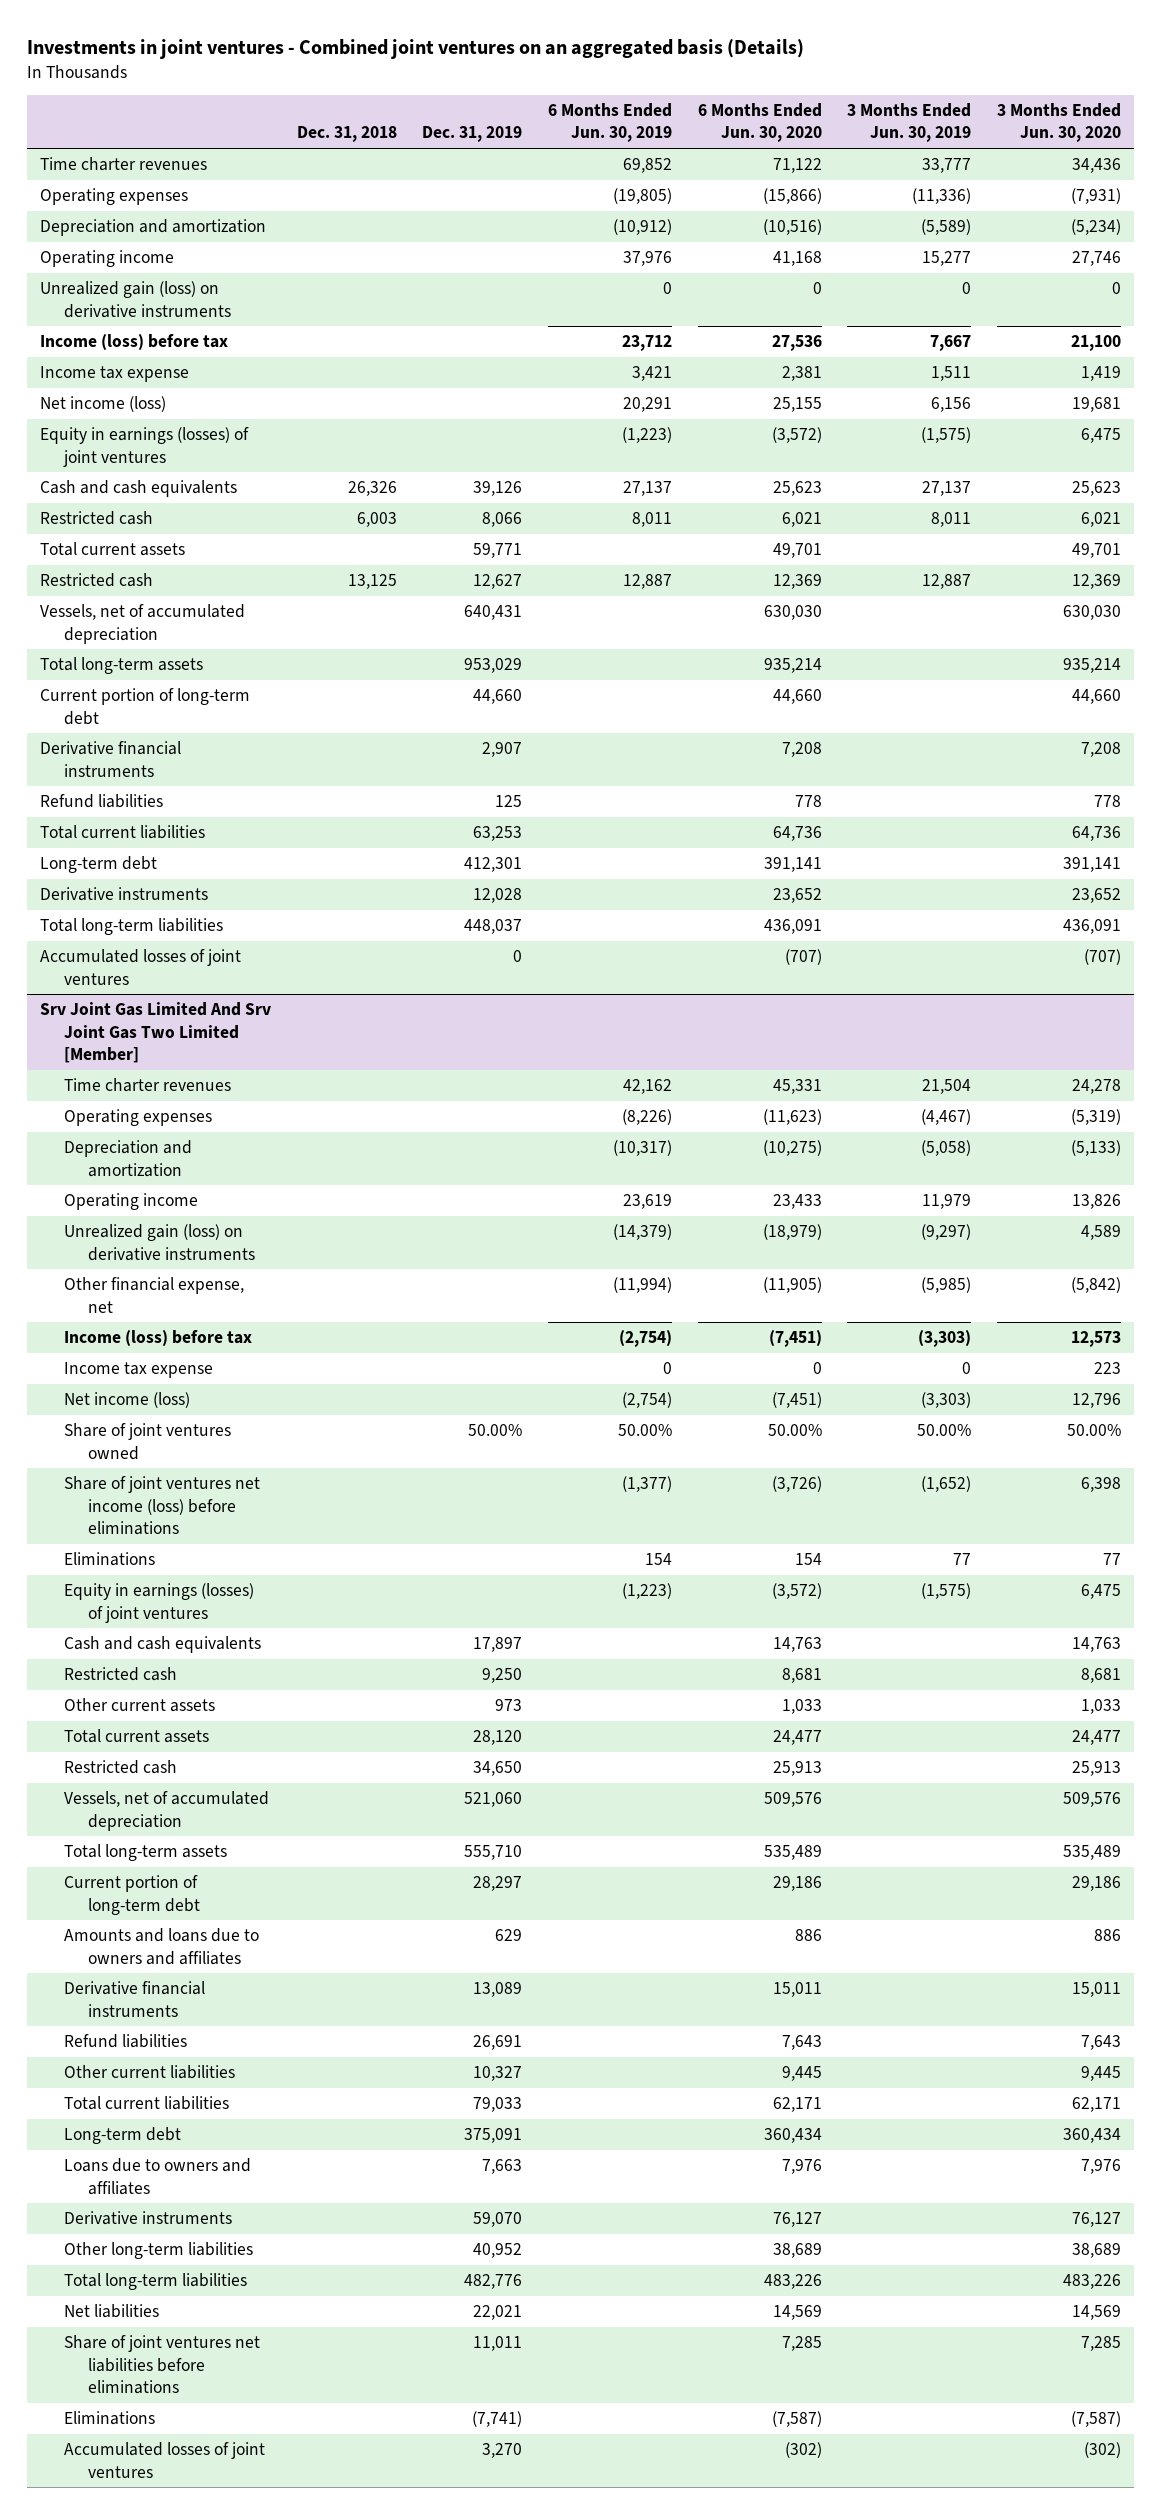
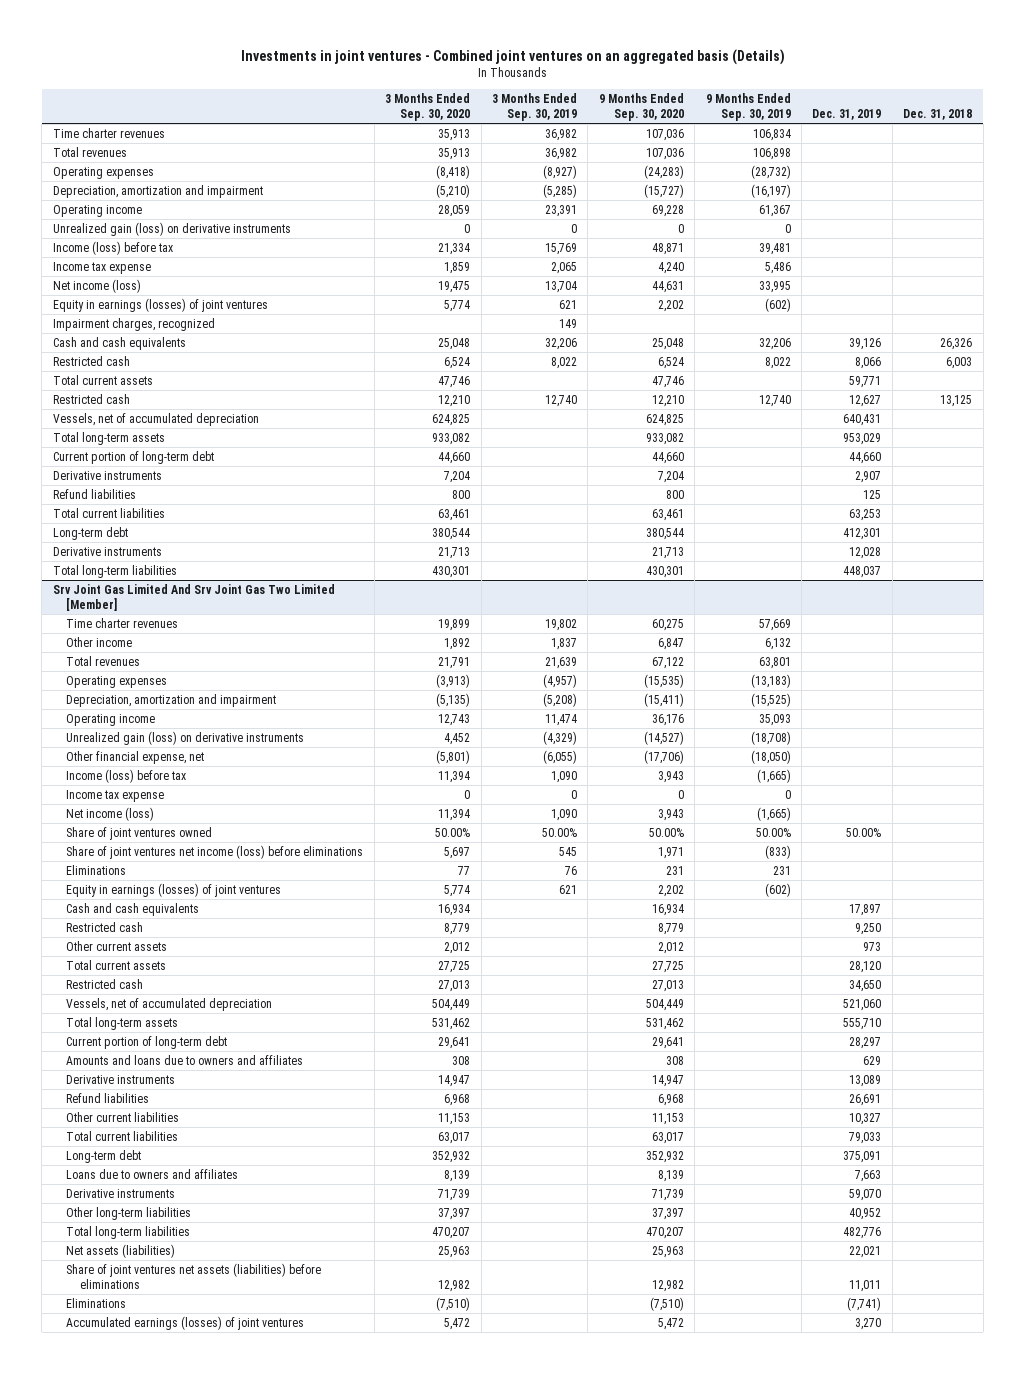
[547,103,672,143] 6 Months Ended Jun. 30, 2019 -> none
[697,103,822,143] 6 Months Ended Jun. 30, 2020 -> none
[847,103,972,143] 3 Months Ended Jun. 30, 2019 -> none
[996,103,1121,143] 3 Months Ended Jun. 30, 2020 -> none
none -> [385,92,471,122] 3 Months Ended Sep. 30, 2020
none -> [492,92,578,122] 3 Months Ended Sep. 30, 2019
none -> [598,92,684,122] 9 Months Ended Sep. 30, 2020
none -> [705,92,791,122] 9 Months Ended Sep. 30, 2019
none -> [52,146,127,157] Total revenues
[40,219,267,237] Depreciation and amortization -> [52,184,263,198] Depreciation, amortization and impairment
none -> [52,317,215,331] Impairment charges, recognized
[40,741,182,777] Derivative financial instruments -> [52,470,162,480] Derivative instruments
[40,949,242,985] Accumulated losses of joint ventures -> none
none -> [66,636,133,647] Other income
none -> [66,655,141,666] Total revenues
[63,1140,192,1177] Depreciation and amortization -> [66,693,277,707] Depreciation, amortization and impairment
[63,1981,205,2017] Derivative financial instruments -> [66,1074,176,1084] Derivative instruments
[63,2304,159,2319] Net liabilities -> [66,1243,176,1258] Net assets (liabilities)
[63,2335,260,2394] Share of joint ventures net liabilities before eliminations -> [66,1262,322,1289] Share of joint ventures net assets (liabilities) before eliminations
[63,2442,265,2478] Accumulated losses of joint ventures -> [66,1315,305,1330] Accumulated earnings (losses) of joint ventures

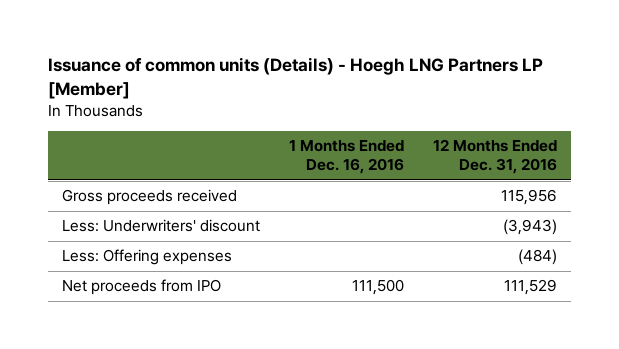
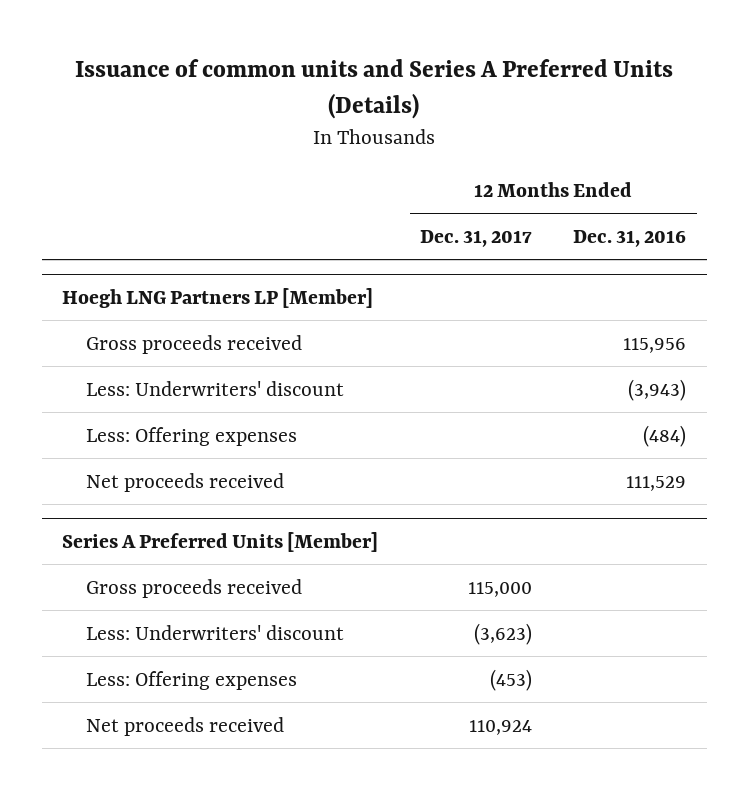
[47,57,543,100] Issuance of common units (Details) - Hoegh LNG Partners LP [Member] -> [75,59,674,120] Issuance of common units and Series A Preferred Units (Details)
[288,140,404,175] 1 Months Ended Dec. 16, 2016 -> none
none -> [419,229,532,247] Dec. 31, 2017
none -> [62,287,374,308] Hoegh LNG Partners LP [Member]
[62,279,222,296] Net proceeds from IPO -> [85,472,284,492] Net proceeds received
none -> [62,531,379,552] Series A Preferred Units [Member]
none -> [85,578,302,598] Gross proceeds received
none -> [85,624,344,640] Less: Underwriters' discount
none -> [85,670,297,690] Less: Offering expenses
none -> [85,716,284,736] Net proceeds received

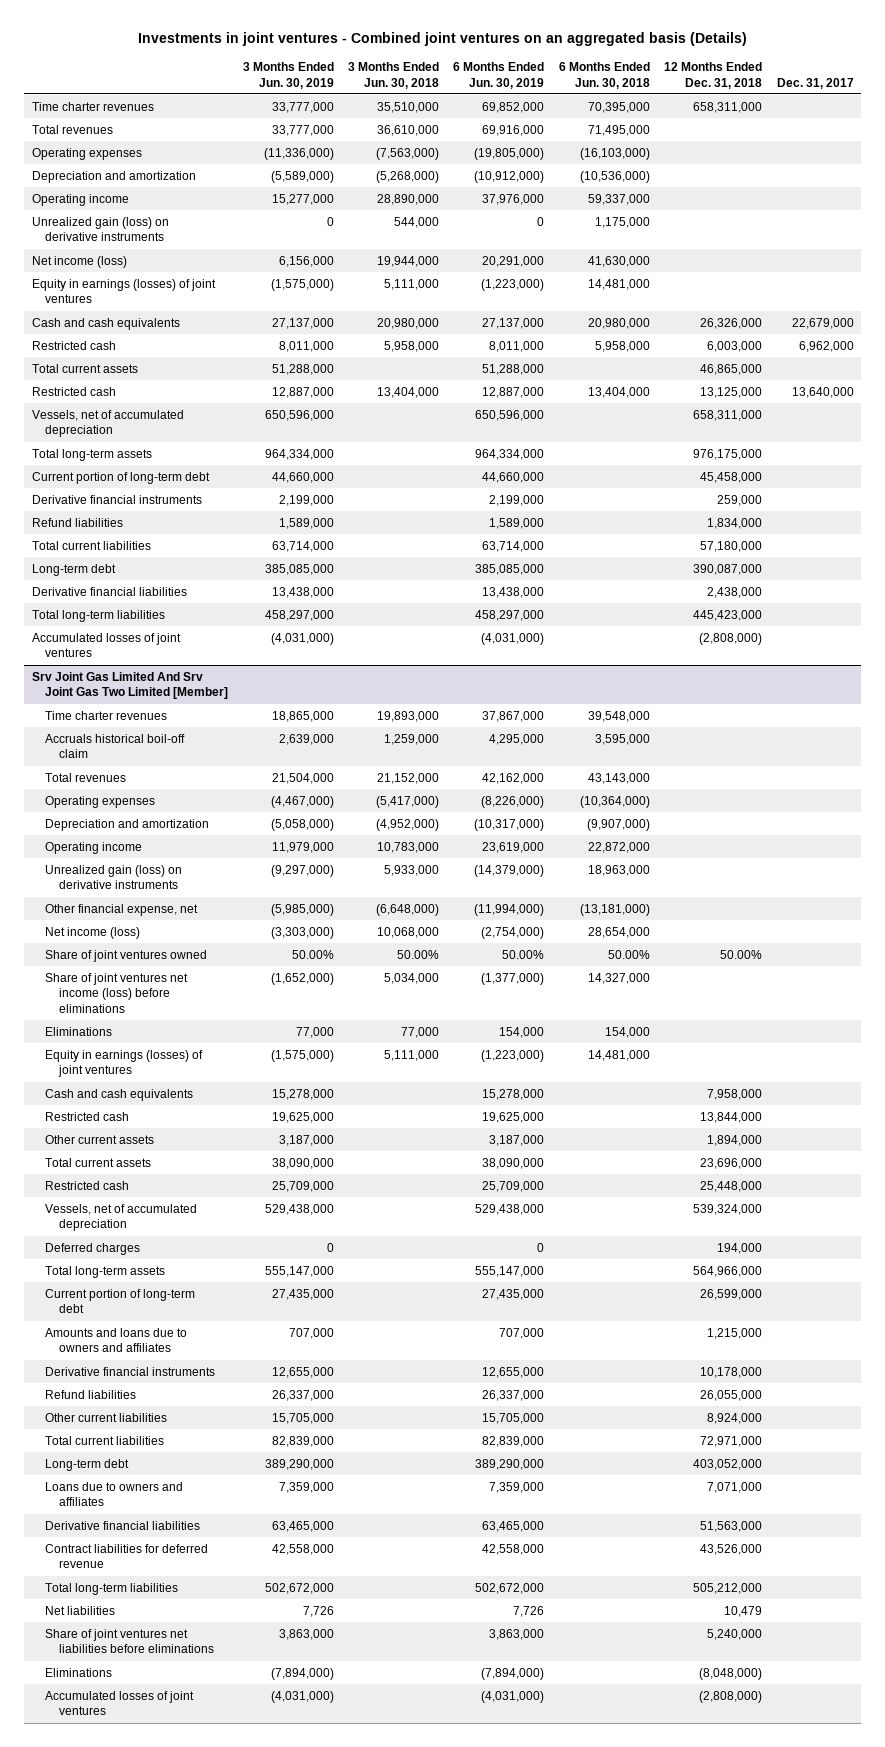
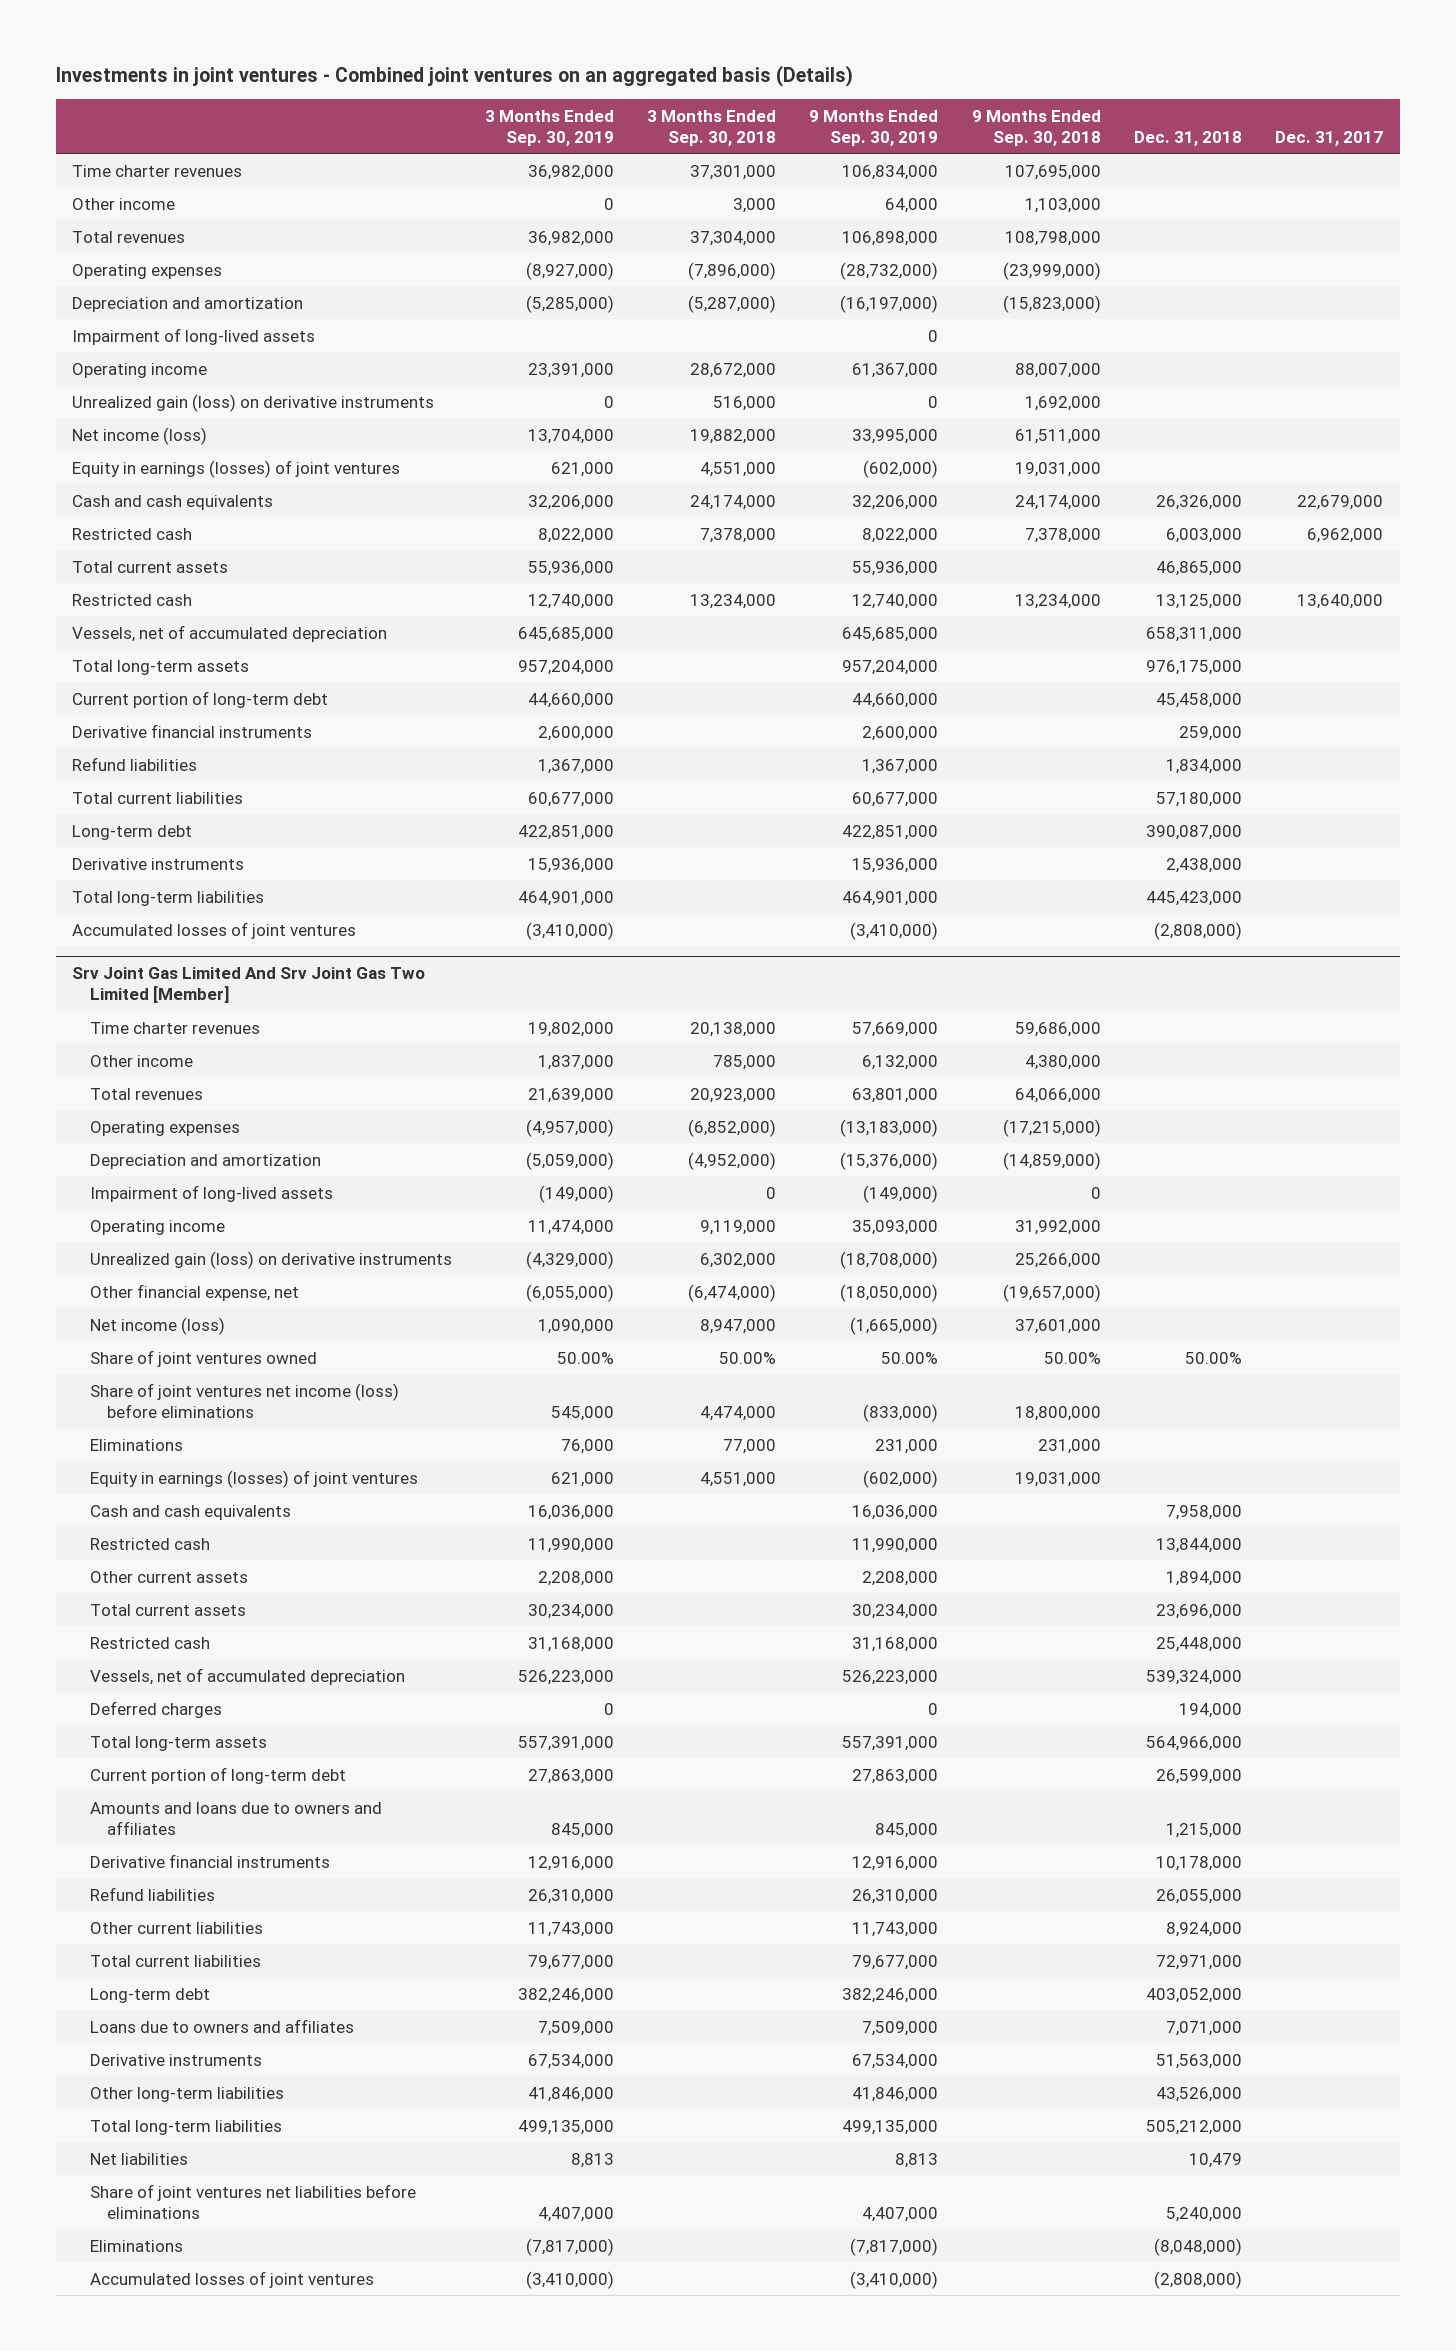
[242,61,334,89] 3 Months Ended Jun. 30, 2019 -> none
[347,61,439,89] 3 Months Ended Jun. 30, 2018 -> none
[453,61,545,89] 6 Months Ended Jun. 30, 2019 -> none
[558,61,650,89] 6 Months Ended Jun. 30, 2018 -> none
[664,61,763,89] 12 Months Ended Dec. 31, 2018 -> none
none -> [484,109,614,146] 3 Months Ended Sep. 30, 2019
none -> [647,109,777,146] 3 Months Ended Sep. 30, 2018
none -> [809,109,939,146] 9 Months Ended Sep. 30, 2019
none -> [971,109,1101,146] 9 Months Ended Sep. 30, 2018
none -> [1134,130,1243,146] Dec. 31, 2018
none -> [72,197,176,210] Other income
none -> [72,327,316,345] Impairment of long-lived assets
[31,586,187,596] Derivative financial liabilities -> [72,857,245,870] Derivative instruments
[45,733,186,759] Accruals historical boil-off claim -> none
none -> [89,1054,193,1067] Other income
none -> [89,1184,333,1202] Impairment of long-lived assets
[45,1520,201,1530] Derivative financial liabilities -> [89,2053,262,2066] Derivative instruments
[45,1543,209,1569] Contract liabilities for deferred revenue -> [89,2086,284,2102] Other long-term liabilities

